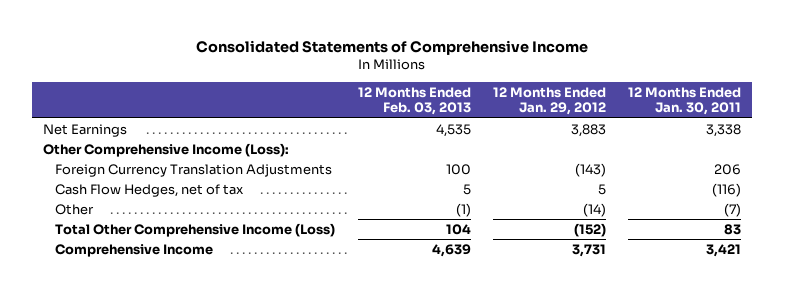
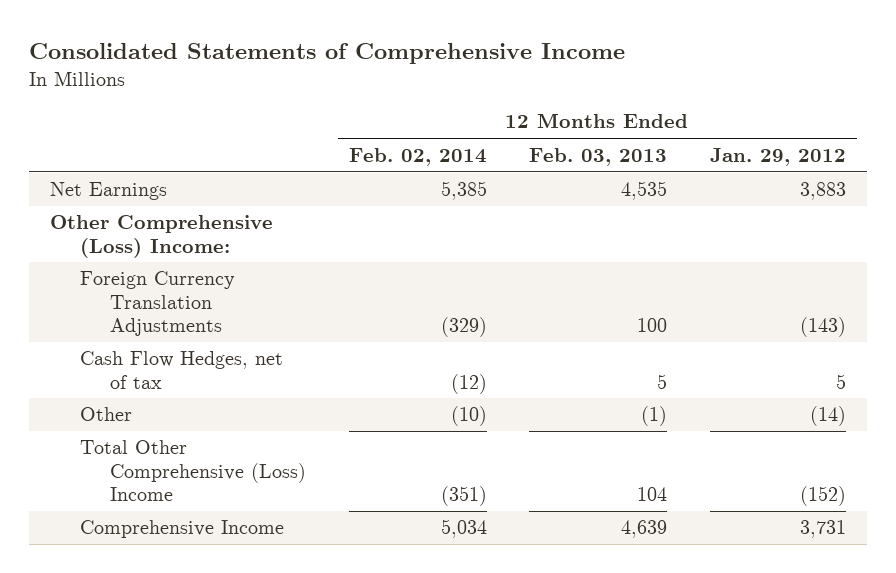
[628,86,742,116] 12 Months Ended Jan. 30, 2011 -> none
none -> [348,147,487,166] Feb. 02, 2014
[43,142,290,157] Other Comprehensive Income (Loss): -> [50,215,274,258] Other Comprehensive (Loss) Income:
[55,222,336,237] Total Other Comprehensive Income (Loss) -> [80,440,307,501] Total Other Comprehensive (Loss) Income

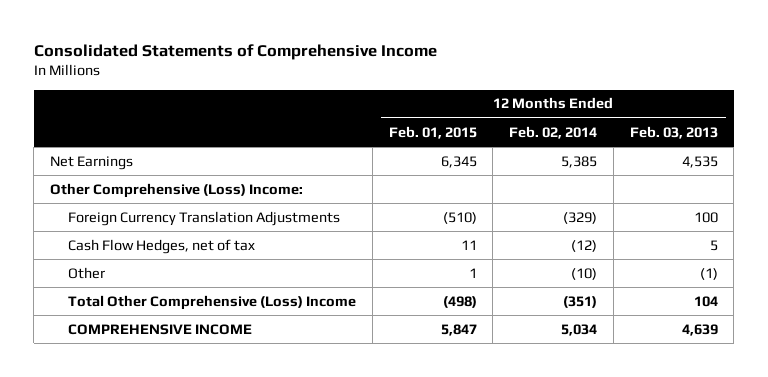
[710,147,847,166] Jan. 29, 2012 -> none
none -> [388,125,477,139] Feb. 01, 2015
[80,520,285,539] Comprehensive Income -> [68,323,253,335] COMPREHENSIVE INCOME

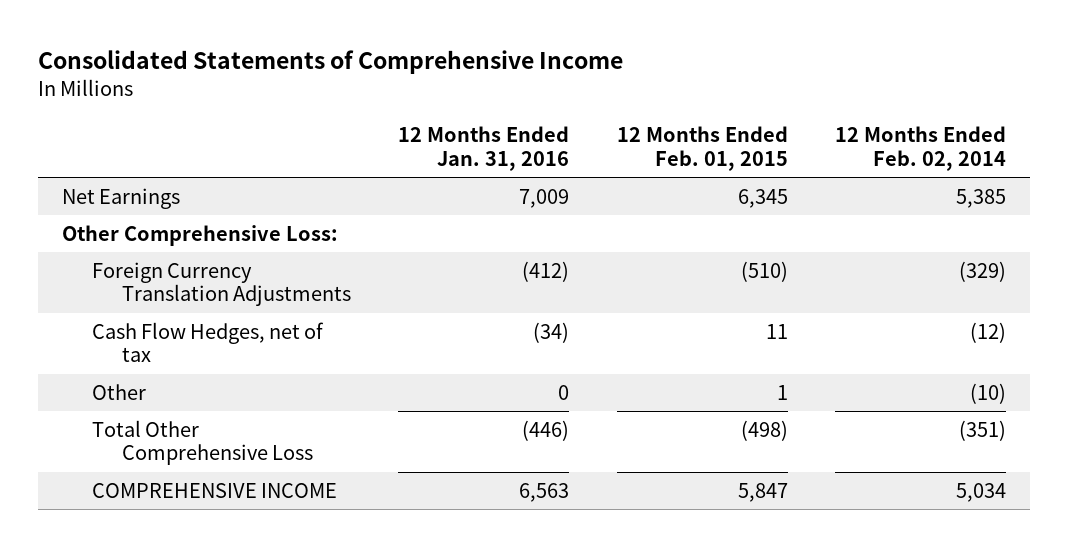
[629,125,718,139] Feb. 03, 2013 -> none
none -> [398,126,570,171] 12 Months Ended Jan. 31, 2016
[50,182,304,198] Other Comprehensive (Loss) Income: -> [61,224,338,246] Other Comprehensive Loss:
[68,294,357,310] Total Other Comprehensive (Loss) Income -> [91,419,313,466] Total Other Comprehensive Loss

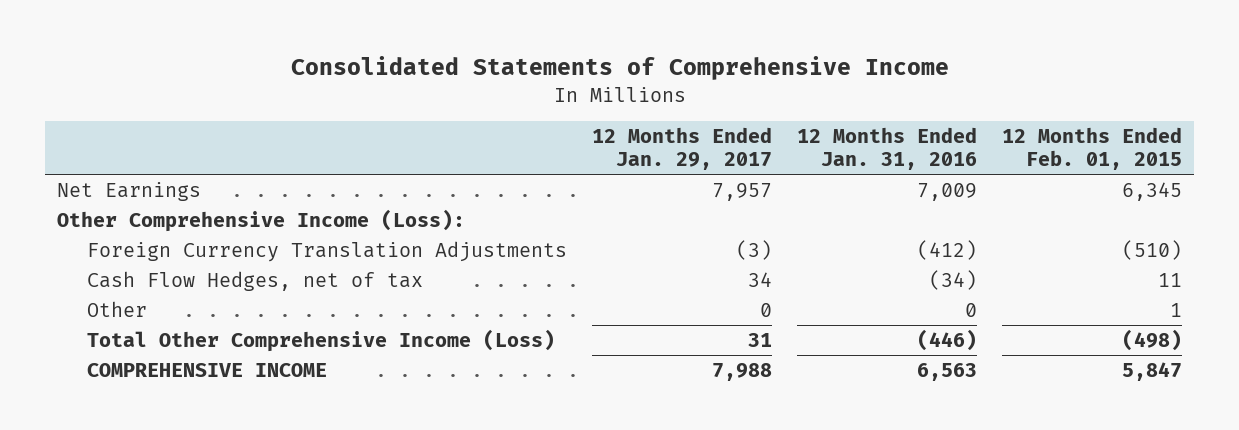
[835,126,1007,171] 12 Months Ended Feb. 02, 2014 -> none
none -> [591,126,772,170] 12 Months Ended Jan. 29, 2017
[61,224,338,246] Other Comprehensive Loss: -> [57,208,466,232] Other Comprehensive Income (Loss):
[91,419,313,466] Total Other Comprehensive Loss -> [86,328,555,352] Total Other Comprehensive Income (Loss)

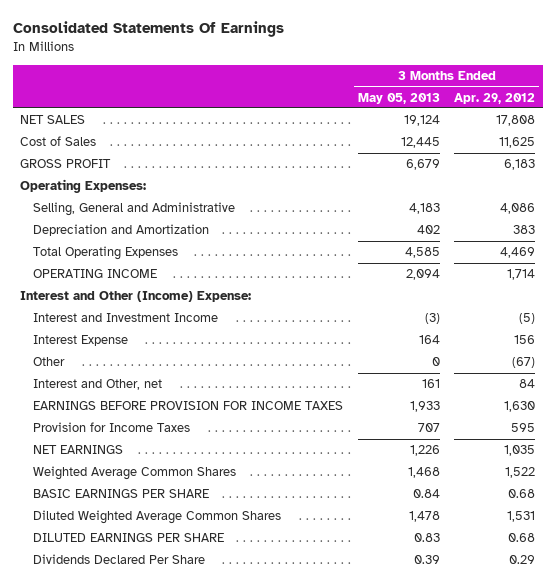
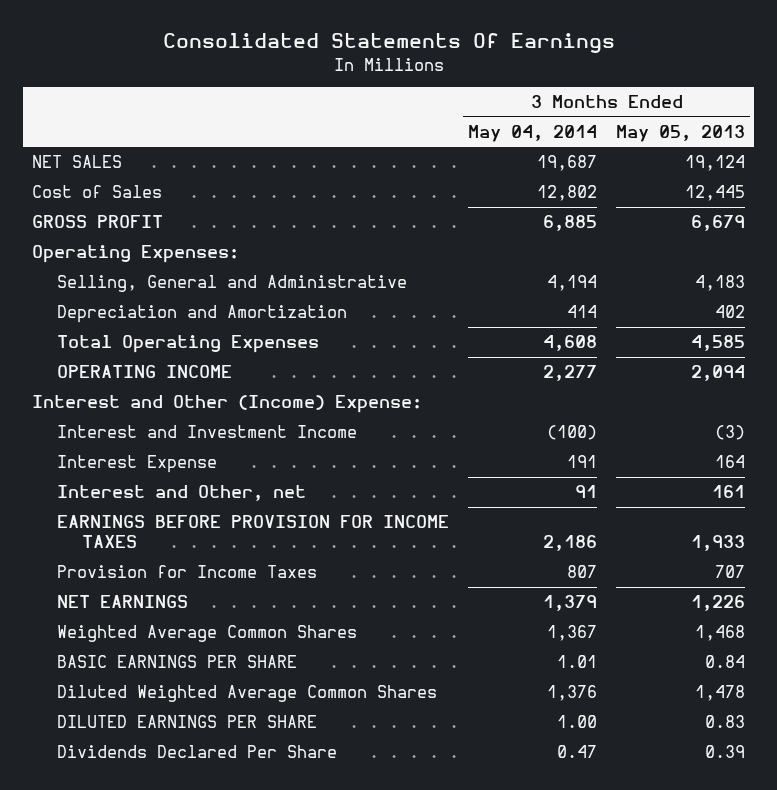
[454,92,536,104] Apr. 29, 2012 -> none
none -> [468,124,598,142] May 04, 2014
[33,357,66,367] Other -> none

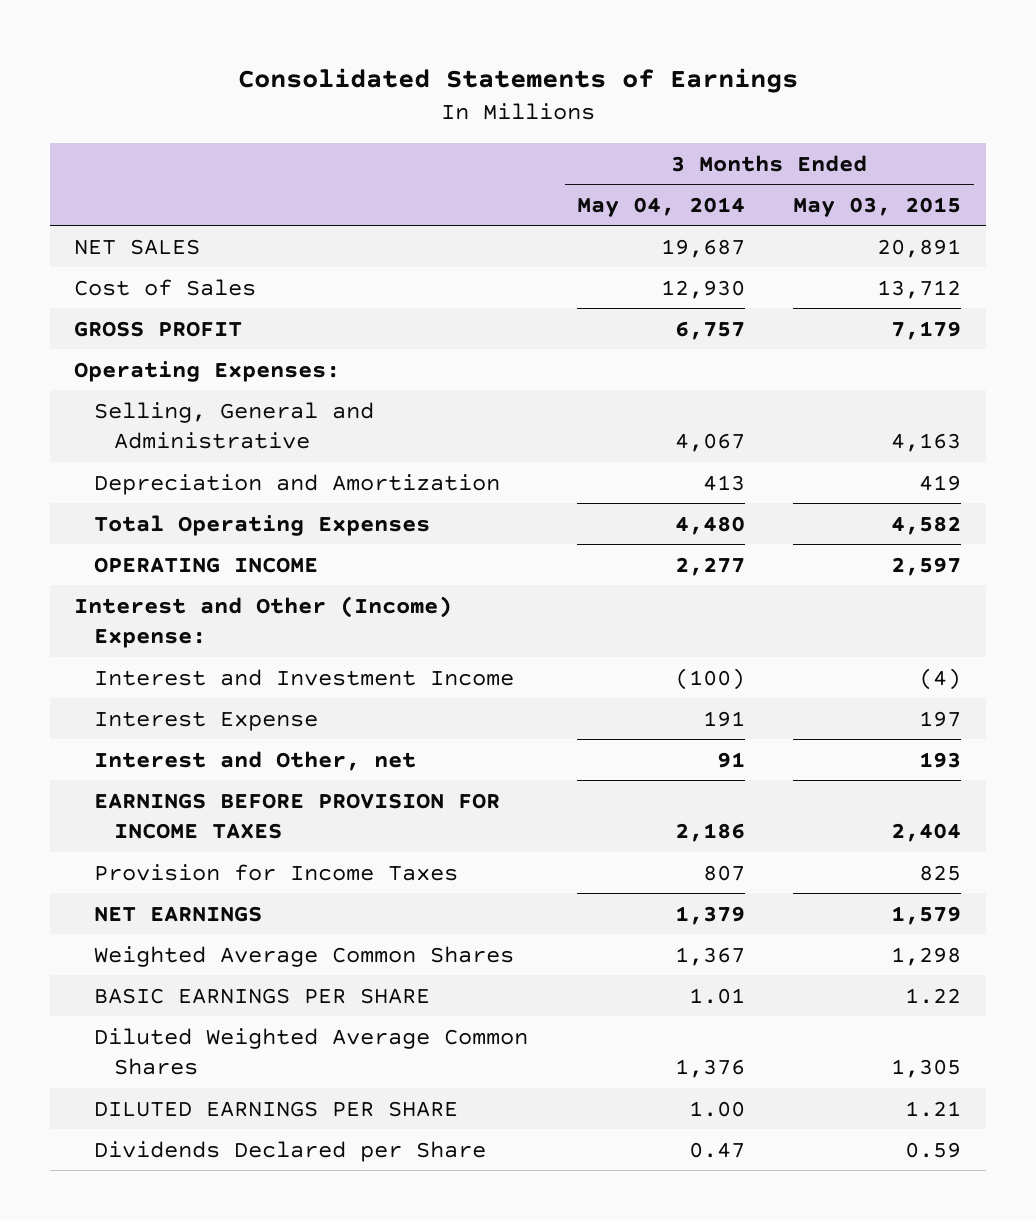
[162,33,615,54] Consolidated Statements Of Earnings -> [237,68,798,94] Consolidated Statements of Earnings
[616,124,746,142] May 05, 2013 -> none
none -> [793,196,962,217] May 03, 2015
[537,185,598,202] 12,802 -> [660,279,745,299] 12,930
[543,215,598,232] 6,885 -> [674,320,745,340] 6,757
[547,275,598,292] 4,194 -> [674,433,745,453] 4,067
[567,305,598,319] 414 -> [702,474,745,491] 413
[543,335,598,352] 4,608 -> [674,515,745,535] 4,480
[57,745,338,759] Dividends Declared Per Share -> [94,1140,487,1162] Dividends Declared per Share

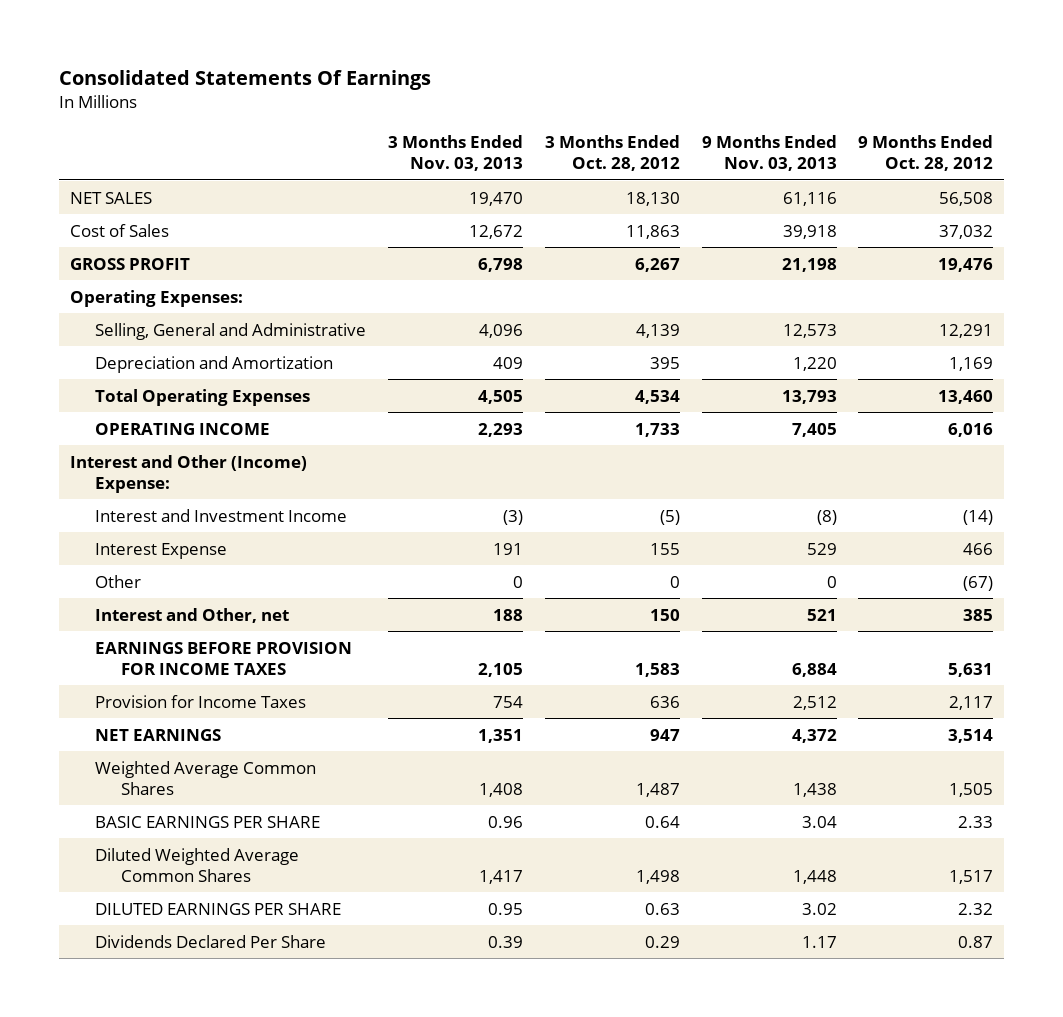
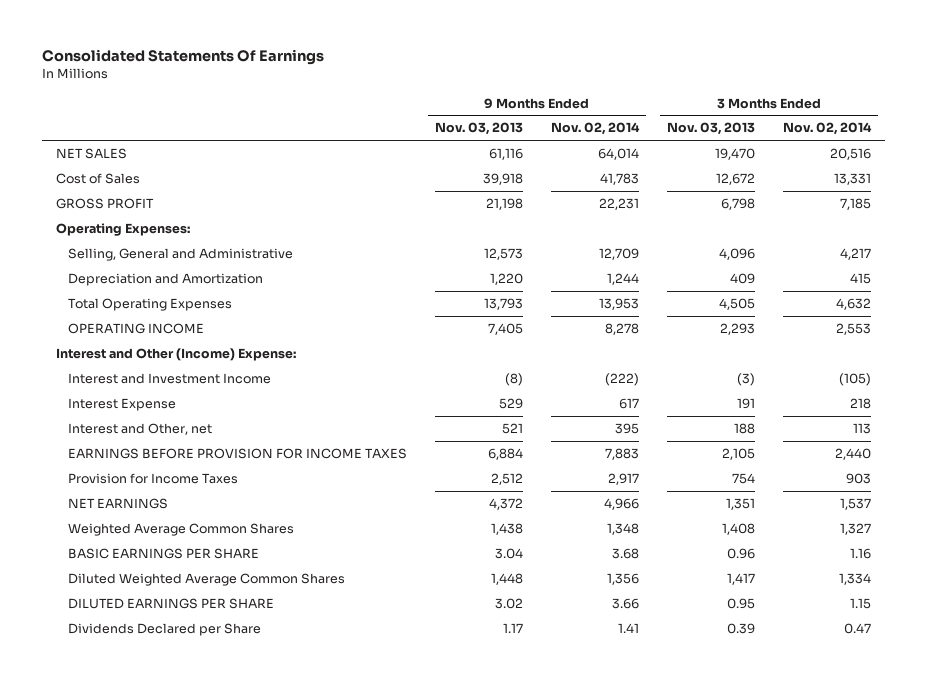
[544,134,680,172] 3 Months Ended Oct. 28, 2012 -> none
[858,134,994,172] 9 Months Ended Oct. 28, 2012 -> none
none -> [550,122,640,136] Nov. 02, 2014
none -> [782,122,872,136] Nov. 02, 2014
[95,574,142,588] Other -> none
[95,934,327,948] Dividends Declared Per Share -> [67,622,261,636] Dividends Declared per Share

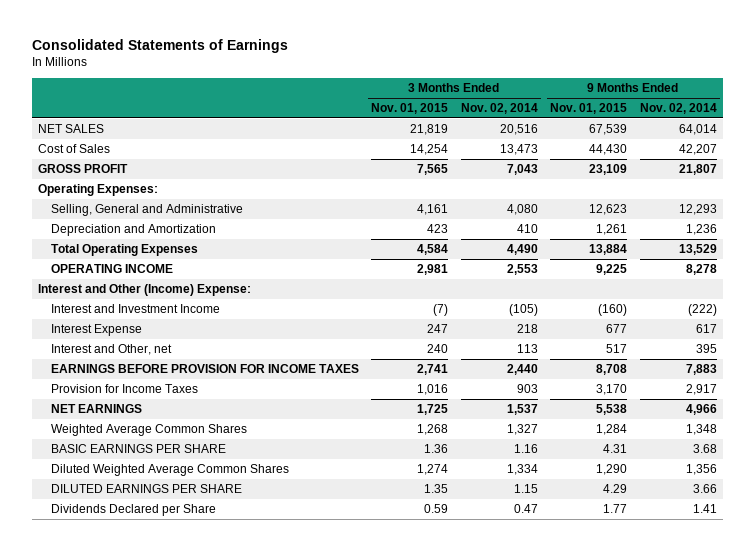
[41,49,324,66] Consolidated Statements Of Earnings -> [31,39,288,54] Consolidated Statements of Earnings
[434,122,523,136] Nov. 03, 2013 -> none
[666,122,755,136] Nov. 03, 2013 -> none
none -> [371,103,449,115] Nov. 01, 2015
none -> [550,103,628,115] Nov. 01, 2015
[599,172,639,185] 41,783 -> [678,143,717,155] 42,207
[833,172,871,185] 13,331 -> [499,143,538,155] 13,473
[598,197,639,210] 22,231 -> [678,163,717,175] 21,807
[839,197,871,210] 7,185 -> [506,163,538,175] 7,043
[598,247,639,260] 12,709 -> [678,203,717,215] 12,293
[839,247,871,260] 4,217 -> [506,203,538,215] 4,080
[606,272,639,285] 1,244 -> [685,223,717,235] 1,236
[849,272,871,284] 415 -> [516,223,538,233] 410
[598,297,639,310] 13,953 -> [678,243,717,255] 13,529
[835,297,871,310] 4,632 -> [506,243,538,255] 4,490

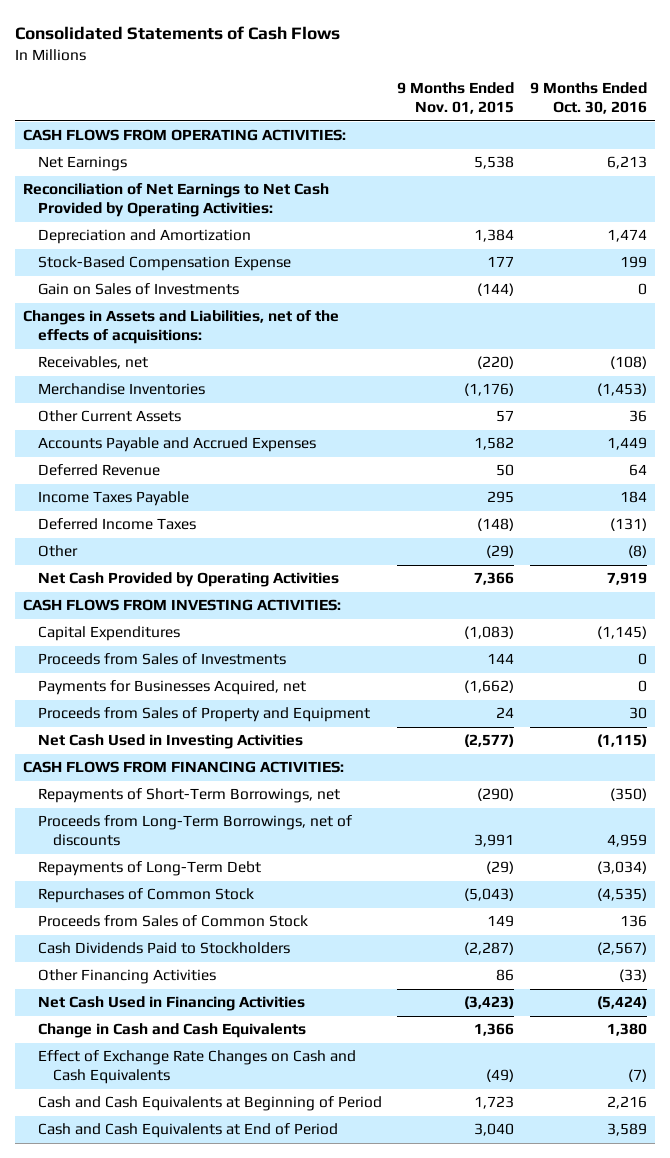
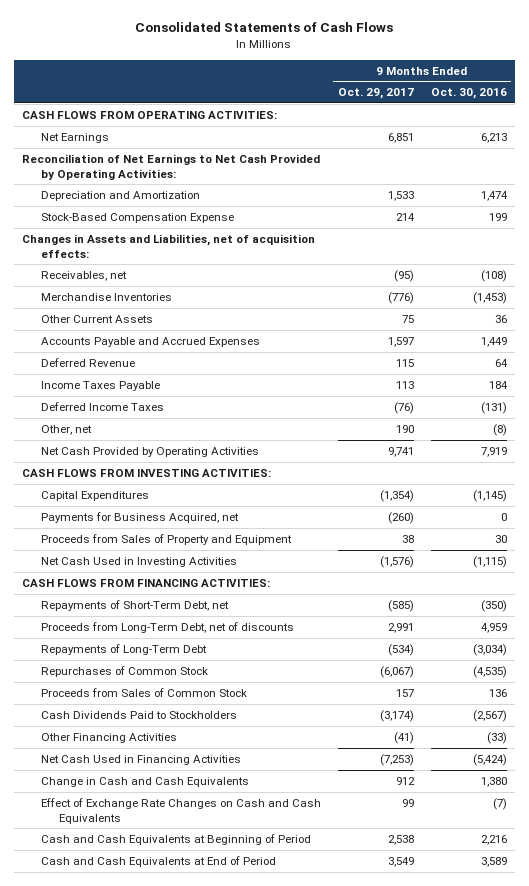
[397,82,515,115] 9 Months Ended Nov. 01, 2015 -> none
none -> [337,88,414,100] Oct. 29, 2017
[37,283,239,296] Gain on Sales of Investments -> none
[23,310,340,345] Changes in Assets and Liabilities, net of the effects of acquisitions: -> [22,234,316,258] Changes in Assets and Liabilities, net of acquisition effects:
[37,545,78,558] Other -> [40,425,92,436] Other, net
[37,653,286,666] Proceeds from Sales of Investments -> none
[37,680,306,696] Payments for Businesses Acquired, net -> [40,512,239,524] Payments for Business Acquired, net
[37,788,340,804] Repayments of Short-Term Borrowings, net -> [40,600,229,612] Repayments of Short-Term Debt, net
[37,815,352,847] Proceeds from Long-Term Borrowings, net of discounts -> [40,622,294,634] Proceeds from Long-Term Debt, net of discounts

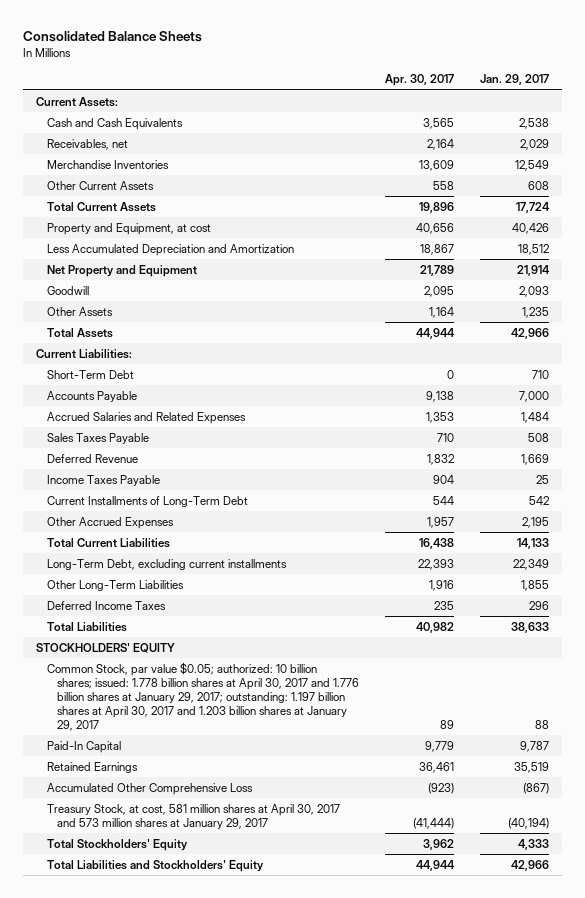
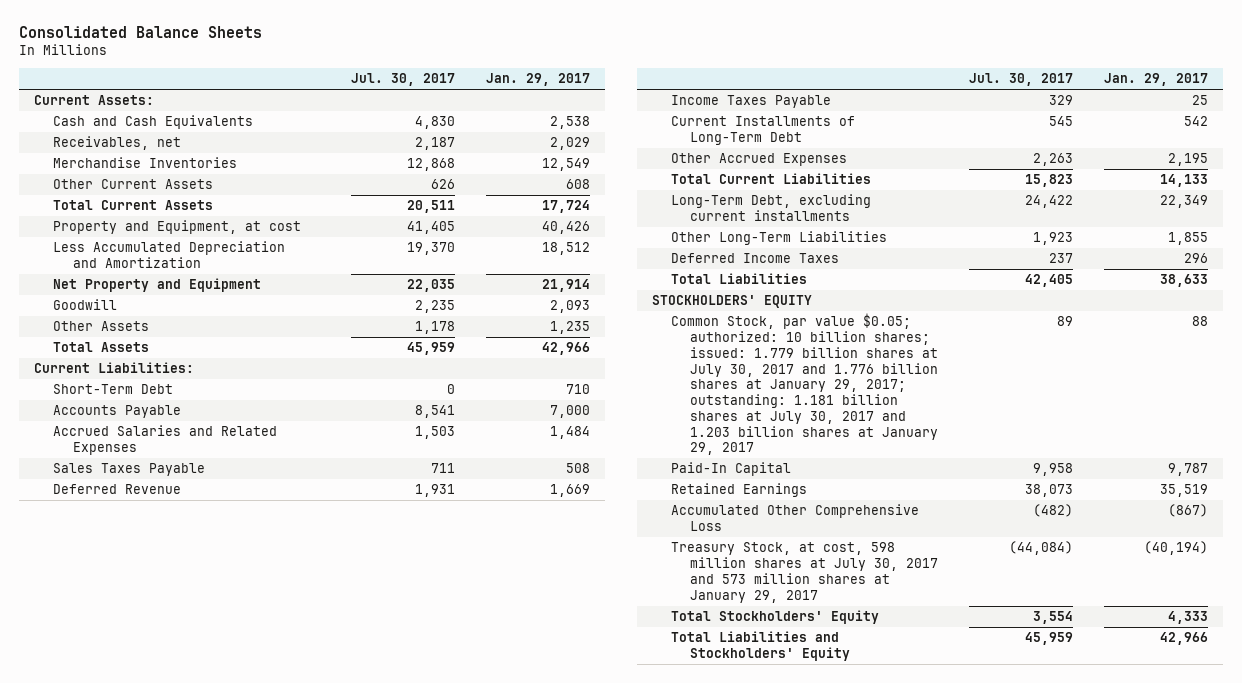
[384,74,454,87] Apr. 30, 2017 -> none
none -> [351,73,456,87] Jul. 30, 2017
[46,661,359,731] Common Stock, par value $0.05; authorized: 10 billion shares; issued: 1.778 billion shares at April 30, 2017 and 1.776 billion shares at January 29, 2017; outstanding: 1.197 billion shares at April 30, 2017 and 1.203 billion shares at January 29, 2017 -> [671,313,939,456] Common Stock, par value $0.05; authorized: 10 billion shares; issued: 1.779 billion shares at July 30, 2017 and 1.776 billion shares at January 29, 2017; outstanding: 1.181 billion shares at July 30, 2017 and 1.203 billion shares at January 29, 2017
[46,803,340,829] Treasury Stock, at cost, 581 million shares at April 30, 2017 and 573 million shares at January 29, 2017 -> [671,542,939,603] Treasury Stock, at cost, 598 million shares at July 30, 2017 and 573 million shares at January 29, 2017

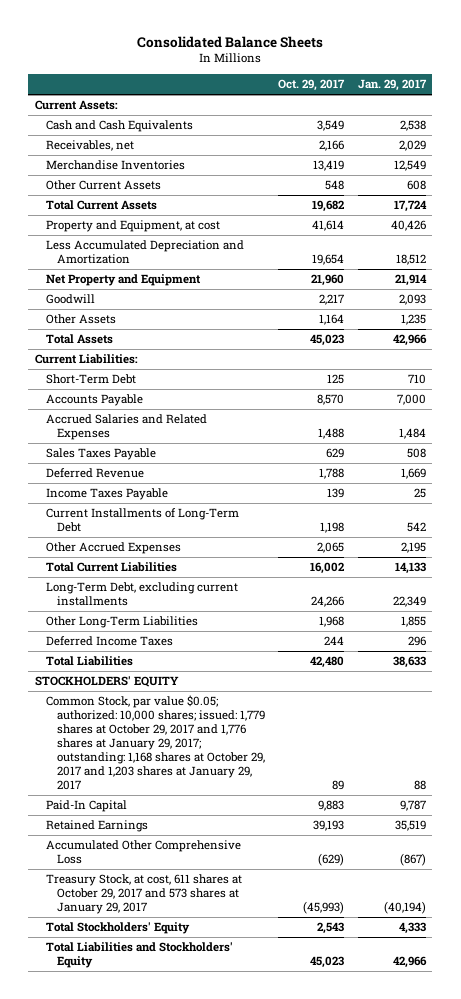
[351,73,456,87] Jul. 30, 2017 -> none
none -> [278,79,346,92] Oct. 29, 2017
[671,313,939,456] Common Stock, par value $0.05; authorized: 10 billion shares; issued: 1.779 billion shares at July 30, 2017 and 1.776 billion shares at January 29, 2017; outstanding: 1.181 billion shares at July 30, 2017 and 1.203 billion shares at January 29, 2017 -> [46,695,266,790] Common Stock, par value $0.05; authorized: 10,000 shares; issued: 1,779 shares at October 29, 2017 and 1,776 shares at January 29, 2017; outstanding: 1,168 shares at October 29, 2017 and 1,203 shares at January 29, 2017
[671,542,939,603] Treasury Stock, at cost, 598 million shares at July 30, 2017 and 573 million shares at January 29, 2017 -> [46,874,243,915] Treasury Stock, at cost, 611 shares at October 29, 2017 and 573 shares at January 29, 2017

